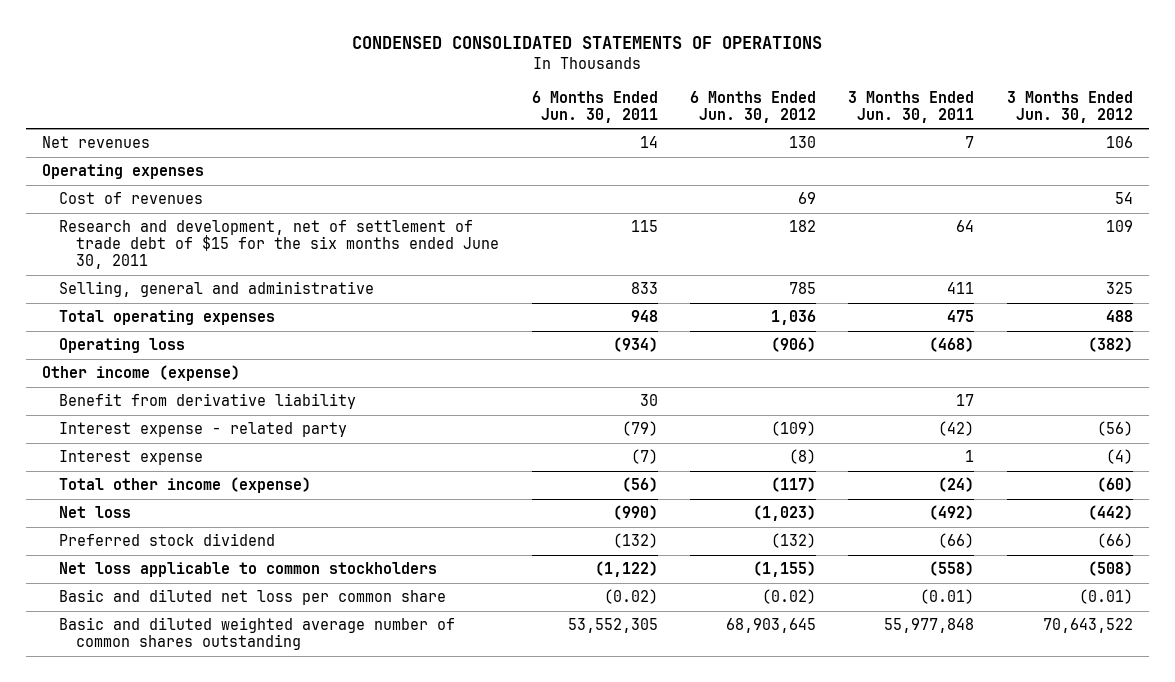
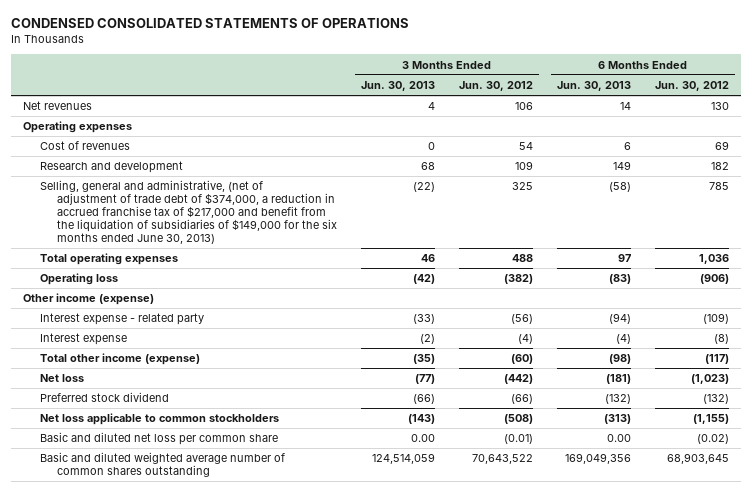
[531,90,658,123] 6 Months Ended Jun. 30, 2011 -> none
[848,90,975,123] 3 Months Ended Jun. 30, 2011 -> none
none -> [361,81,436,92] Jun. 30, 2013
none -> [556,81,631,92] Jun. 30, 2013
[59,220,500,270] Research and development, net of settlement of trade debt of $15 for the six months ended June 30, 2011 -> [39,161,183,174] Research and development
[59,281,375,298] Selling, general and administrative -> [39,180,338,245] Selling, general and administrative, (net of adjustment of trade debt of $374,000, a reduction in accrued franchise tax of $217,000 and benefit from the liquidation of subsidiaries of $149,000 for the six months ended June 30, 2013)
[59,393,357,410] Benefit from derivative liability -> none

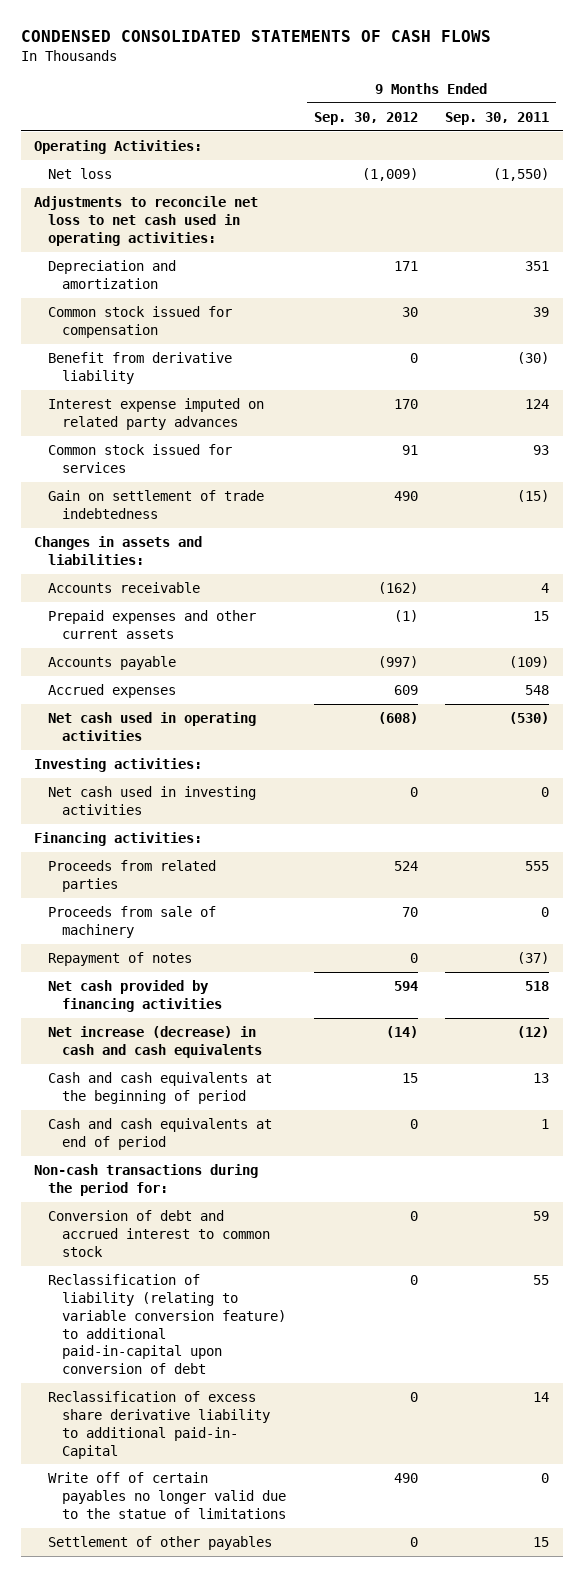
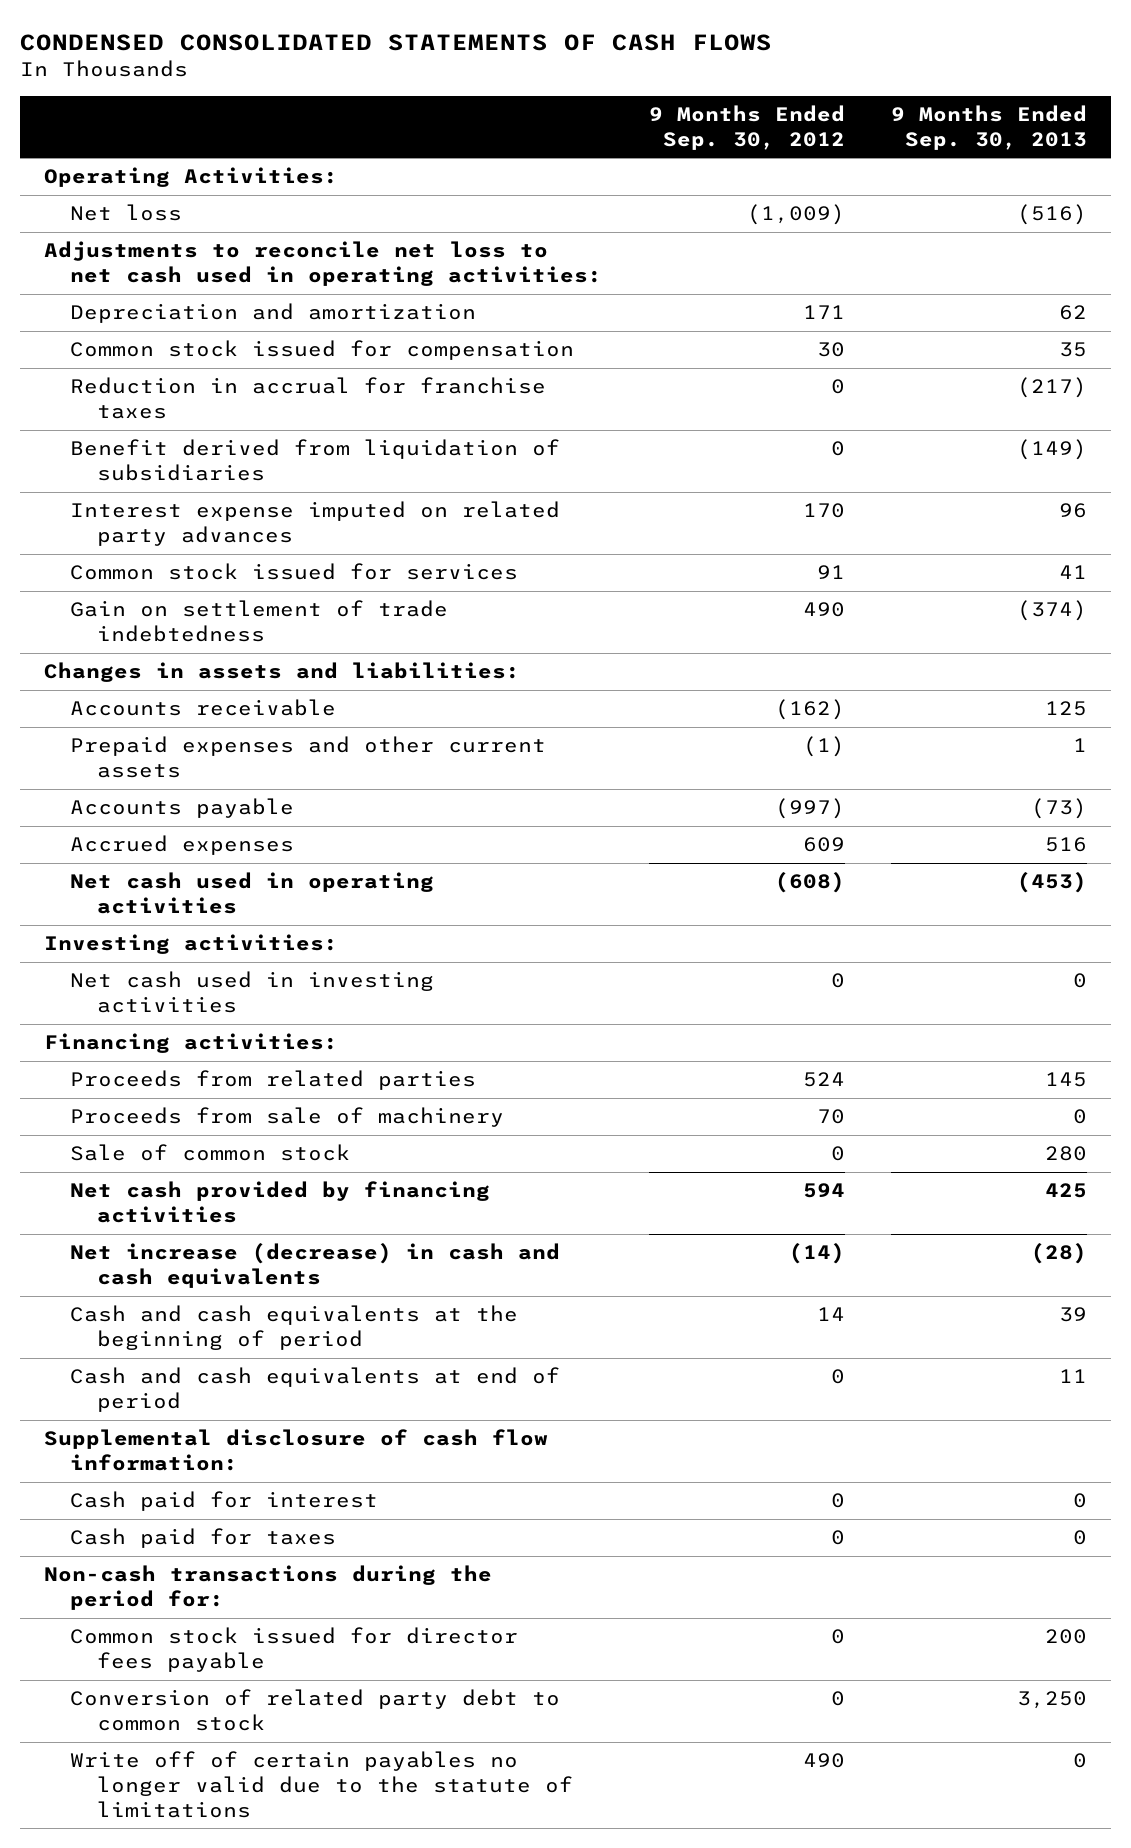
[444,111,549,125] Sep. 30, 2011 -> none
none -> [891,104,1088,150] 9 Months Ended Sep. 30, 2013
[48,351,233,384] Benefit from derivative liability -> none
none -> [70,377,547,419] Reduction in accrual for franchise taxes
none -> [70,439,561,481] Benefit derived from liquidation of subsidiaries
[48,951,193,966] Repayment of notes -> none
none -> [70,1144,351,1162] Sale of common stock
[401,1072,418,1083] 15 -> [816,1307,845,1322] 14
none -> [43,1429,548,1471] Supplemental disclosure of cash flow information:
none -> [70,1491,379,1512] Cash paid for interest
none -> [70,1528,337,1549] Cash paid for taxes
[48,1209,271,1257] Conversion of debt and accrued interest to common stock -> none
[48,1390,271,1459] Reclassification of excess share derivative liability to additional paid-in- Capital -> none
[48,1535,273,1550] Settlement of other payables -> none
none -> [70,1627,519,1672] Common stock issued for director fees payable
[48,1273,287,1375] Reclassification of liability (relating to variable conversion feature) to additional paid-in-capital upon conversion of debt -> [70,1689,561,1731] Conversion of related party debt to common stock
[48,1471,287,1519] Write off of certain payables no longer valid due to the statue of limitations -> [70,1751,574,1818] Write off of certain payables no longer valid due to the statute of limitations

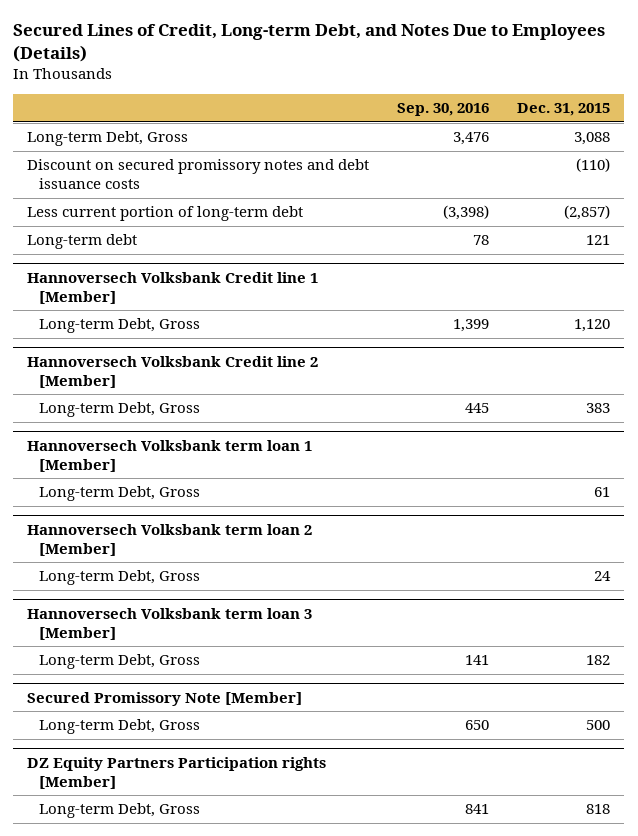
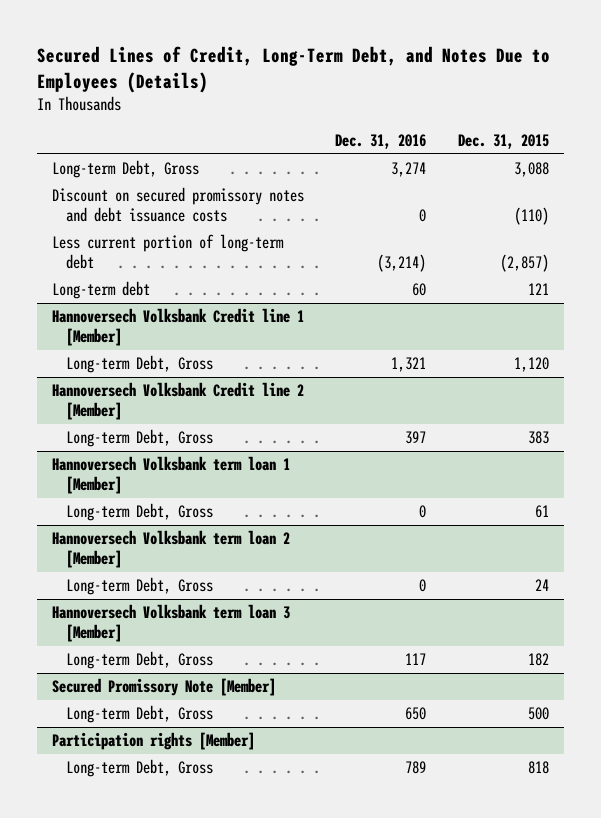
[13,24,606,63] Secured Lines of Credit, Long-term Debt, and Notes Due to Employees (Details) -> [36,46,550,93] Secured Lines of Credit, Long-Term Debt, and Notes Due to Employees (Details)
[397,103,490,117] Sep. 30, 2016 -> none
none -> [335,133,427,149] Dec. 31, 2016
[27,756,327,789] DZ Equity Partners Participation rights [Member] -> [52,732,256,751] Participation rights [Member]

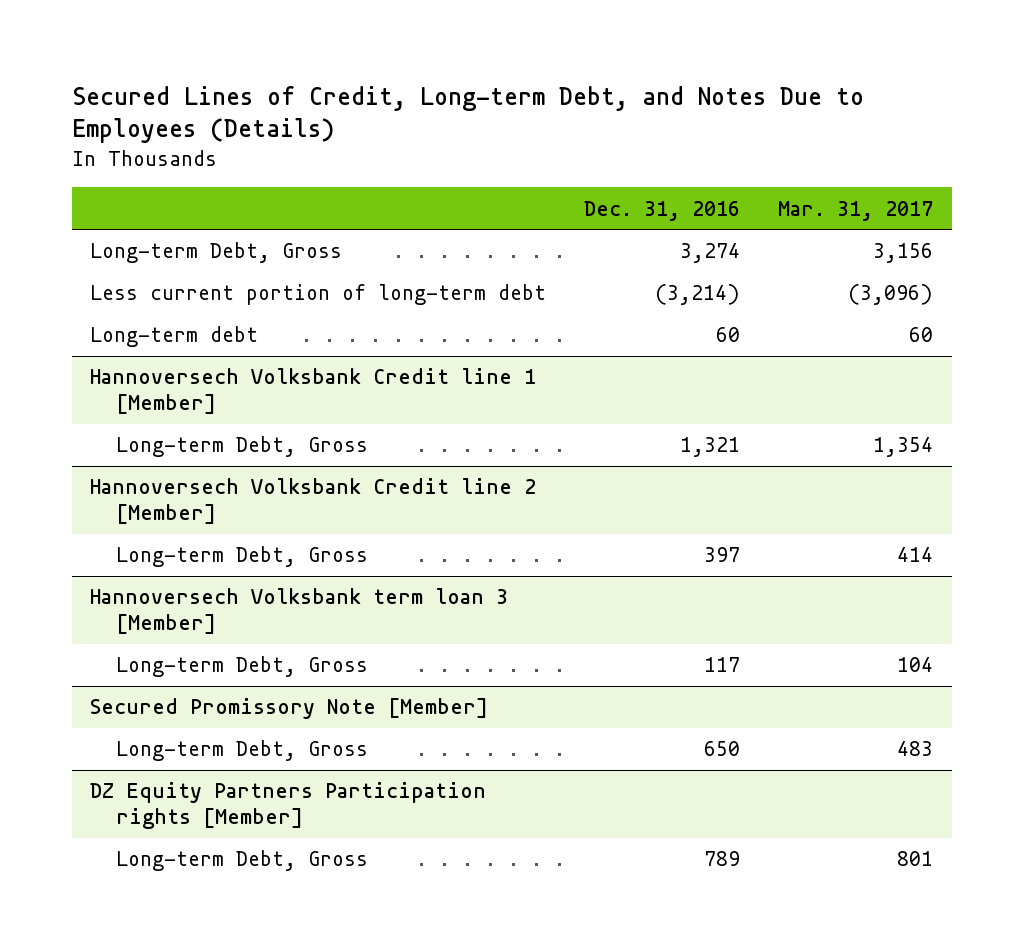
[36,46,550,93] Secured Lines of Credit, Long-Term Debt, and Notes Due to Employees (Details) -> [71,85,864,144] Secured Lines of Credit, Long-term Debt, and Notes Due to Employees (Details)
[457,133,549,149] Dec. 31, 2015 -> none
none -> [777,200,933,221] Mar. 31, 2017
[52,187,305,223] Discount on secured promissory notes and debt issuance costs -> none
[52,456,291,495] Hannoversech Volksbank term loan 1 [Member] -> none
[65,503,213,522] Long-term Debt, Gross -> none
[52,530,291,569] Hannoversech Volksbank term loan 2 [Member] -> none
[65,577,213,596] Long-term Debt, Gross -> none
[52,732,256,751] Participation rights [Member] -> [90,782,487,830] DZ Equity Partners Participation rights [Member]

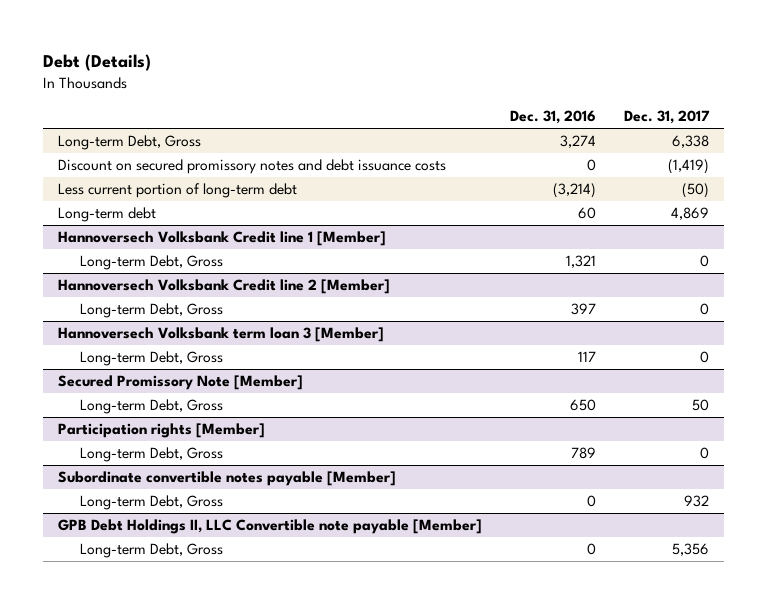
[71,85,864,144] Secured Lines of Credit, Long-term Debt, and Notes Due to Employees (Details) -> [43,54,152,72] Debt (Details)
[777,200,933,221] Mar. 31, 2017 -> none
none -> [624,110,711,125] Dec. 31, 2017
none -> [57,159,446,175] Discount on secured promissory notes and debt issuance costs
[90,782,487,830] DZ Equity Partners Participation rights [Member] -> [57,423,265,439] Participation rights [Member]
none -> [57,471,396,487] Subordinate convertible notes payable [Member]
none -> [79,495,223,511] Long-term Debt, Gross
none -> [57,519,482,535] GPB Debt Holdings II, LLC Convertible note payable [Member]
none -> [79,543,223,559] Long-term Debt, Gross

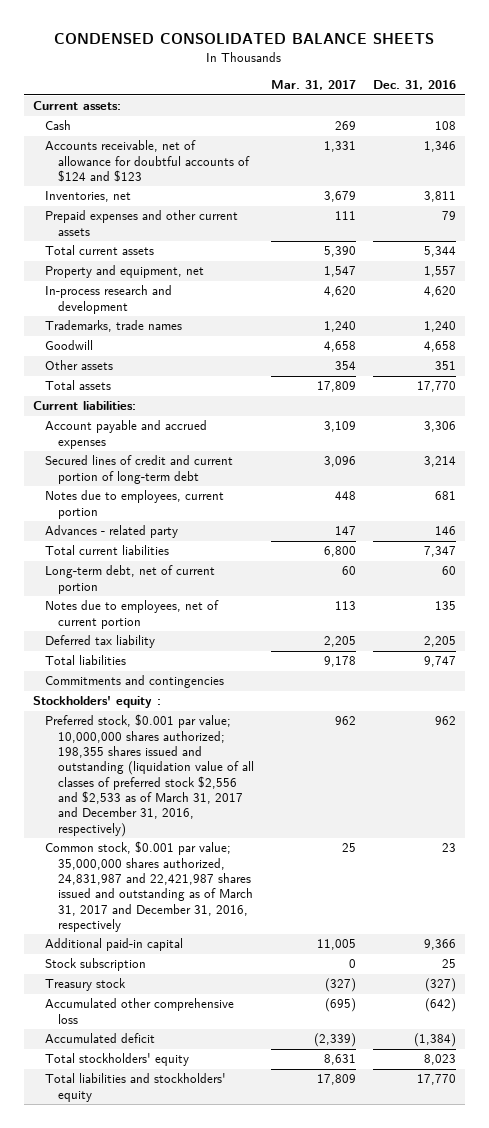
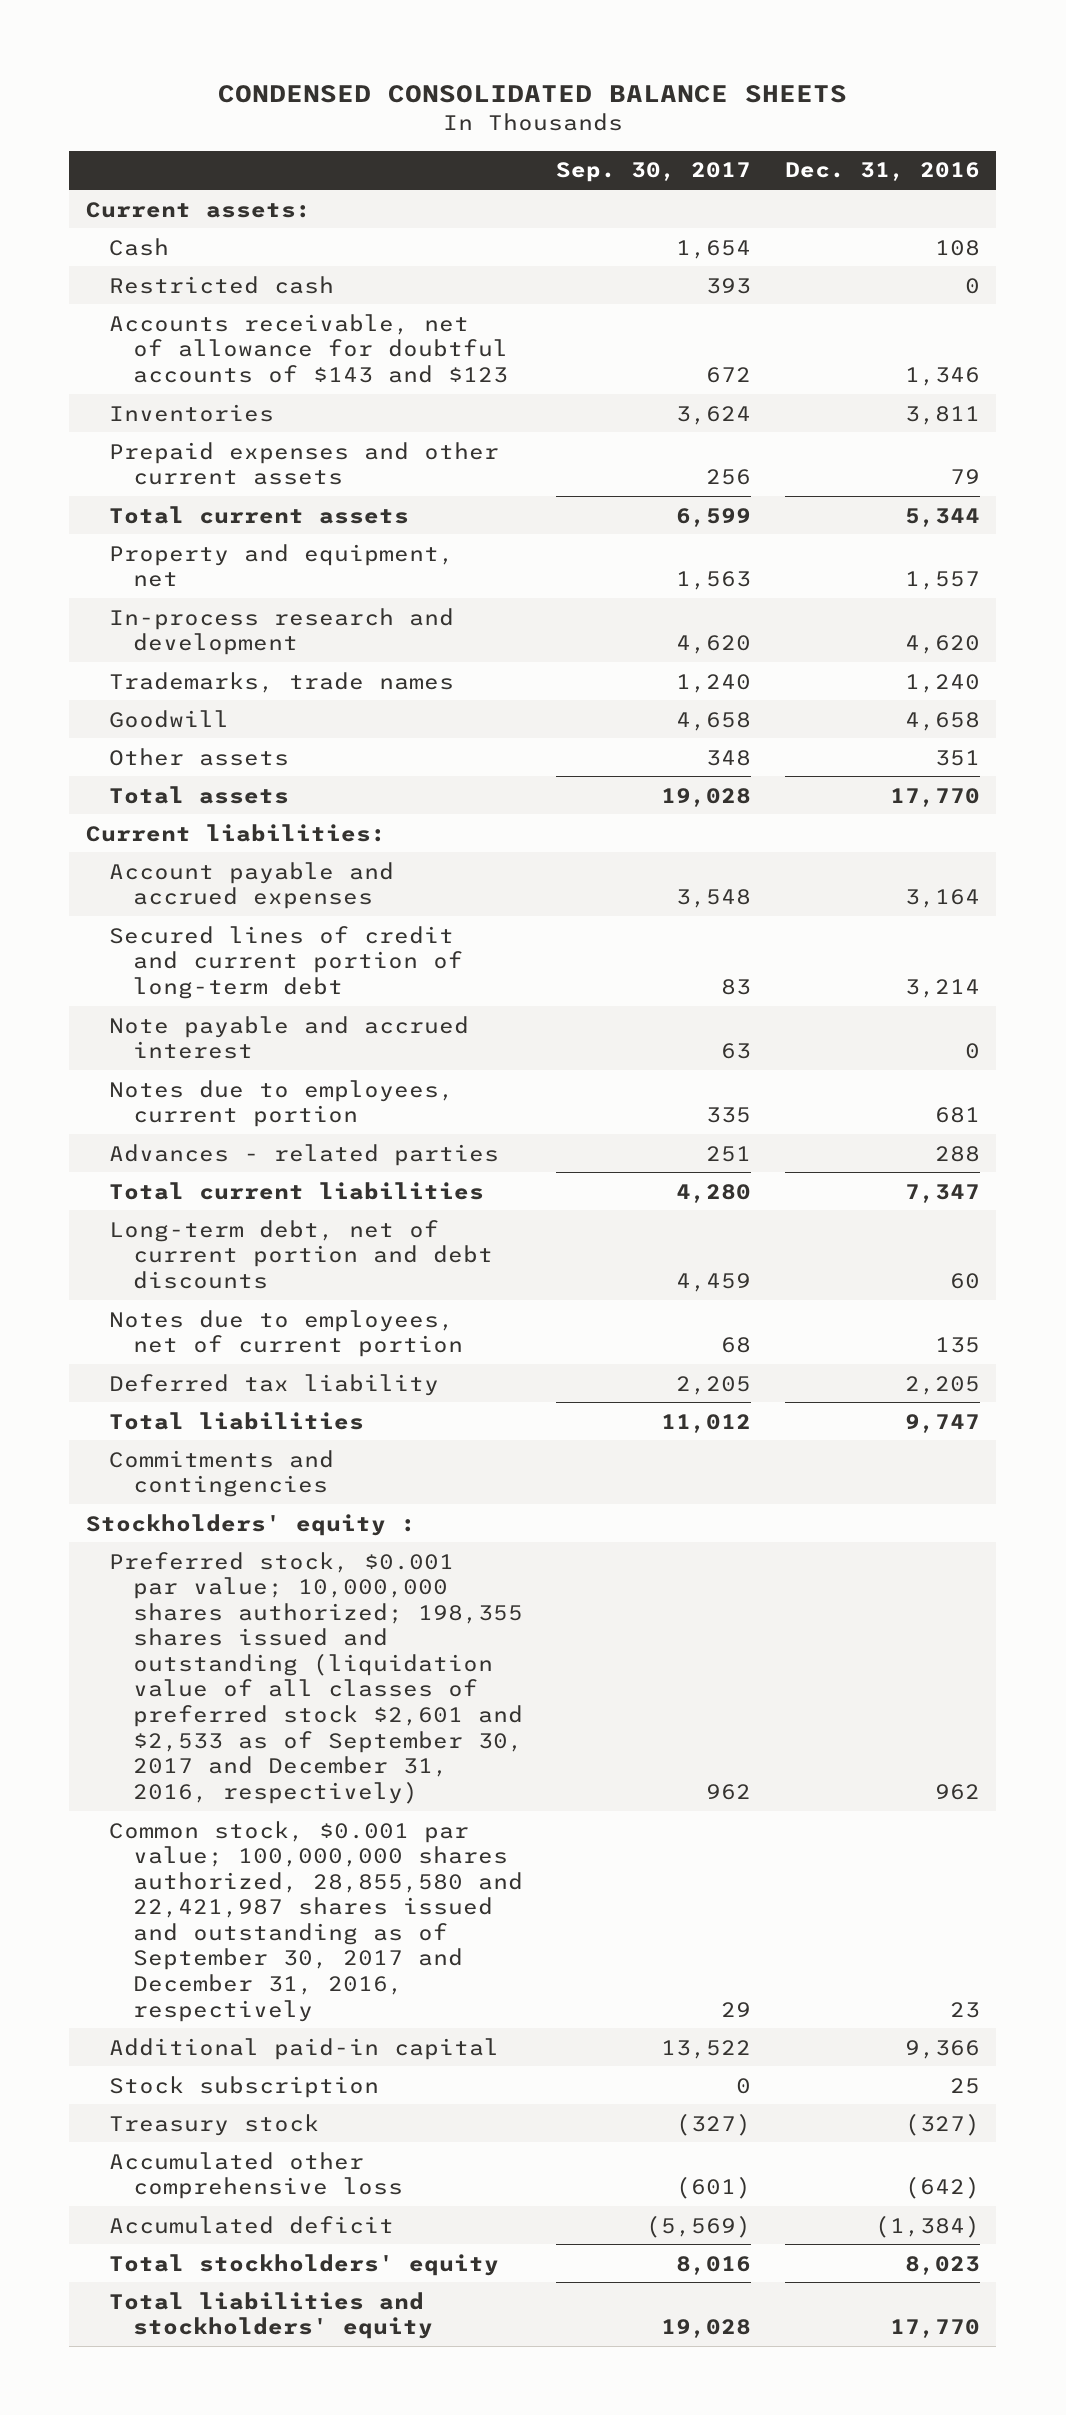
[271,80,357,91] Mar. 31, 2017 -> none
none -> [556,162,752,183] Sep. 30, 2017
none -> [109,275,335,294] Restricted cash
[45,140,250,183] Accounts receivable, net of allowance for doubtful accounts of $124 and $123 -> [109,313,508,383] Accounts receivable, net of allowance for doubtful accounts of $143 and $123
[45,191,132,203] Inventories, net -> [109,403,275,422] Inventories
[424,421,457,433] 3,306 -> [904,889,980,909] 3,164
none -> [109,1015,470,1060] Note payable and accrued interest
[45,525,179,539] Advances - related party -> [109,1143,500,1166] Advances - related parties
[435,526,457,536] 146 -> [934,1145,980,1162] 288
[45,565,216,594] Long-term debt, net of current portion -> [109,1219,493,1289] Long-term debt, net of current portion and debt discounts
[45,714,254,837] Preferred stock, $0.001 par value; 10,000,000 shares authorized; 198,355 shares issued and outstanding (liquidation value of all classes of preferred stock $2,556 and $2,533 as of March 31, 2017 and December 31, 2016, respectively) -> [109,1551,523,1804] Preferred stock, $0.001 par value; 10,000,000 shares authorized; 198,355 shares issued and outstanding (liquidation value of all classes of preferred stock $2,601 and $2,533 as of September 30, 2017 and December 31, 2016, respectively)
[45,841,253,933] Common stock, $0.001 par value; 35,000,000 shares authorized, 24,831,987 and 22,421,987 shares issued and outstanding as of March 31, 2017 and December 31, 2016, respectively -> [109,1820,523,2022] Common stock, $0.001 par value; 100,000,000 shares authorized, 28,855,580 and 22,421,987 shares issued and outstanding as of September 30, 2017 and December 31, 2016, respectively

